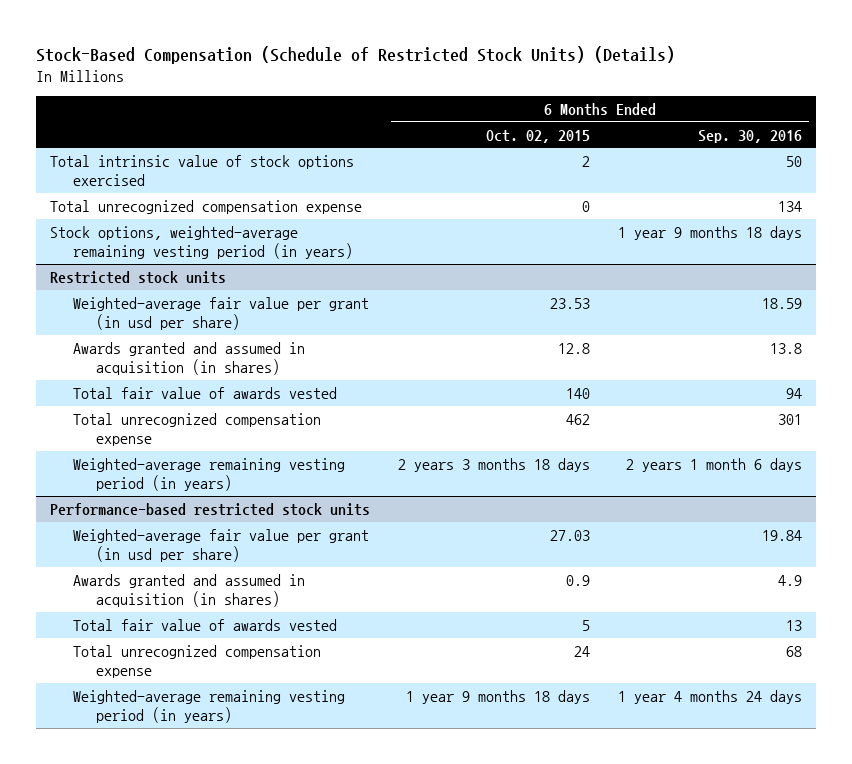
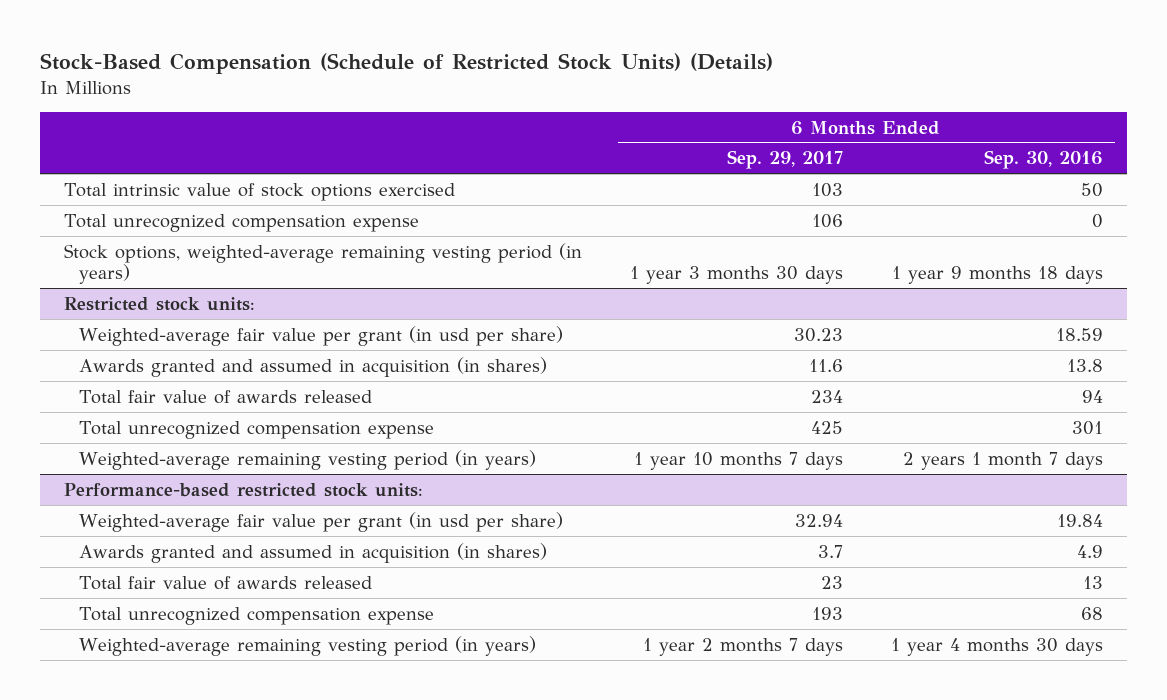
[486,129,591,143] Oct. 02, 2015 -> none
none -> [726,150,843,170] Sep. 29, 2017
[778,200,803,212] 134 -> [1091,213,1103,228] 0
[50,270,227,284] Restricted stock units -> [63,296,255,311] Restricted stock units:
[73,386,338,399] Total fair value of awards vested -> [78,389,372,404] Total fair value of awards released
[626,457,803,472] 2 years 1 month 6 days -> [902,451,1103,470] 2 years 1 month 7 days
[50,502,371,516] Performance-based restricted stock units -> [63,482,423,497] Performance-based restricted stock units:
[73,618,338,631] Total fair value of awards vested -> [78,575,372,590] Total fair value of awards released
[618,689,803,704] 1 year 4 months 24 days -> [890,637,1103,656] 1 year 4 months 30 days

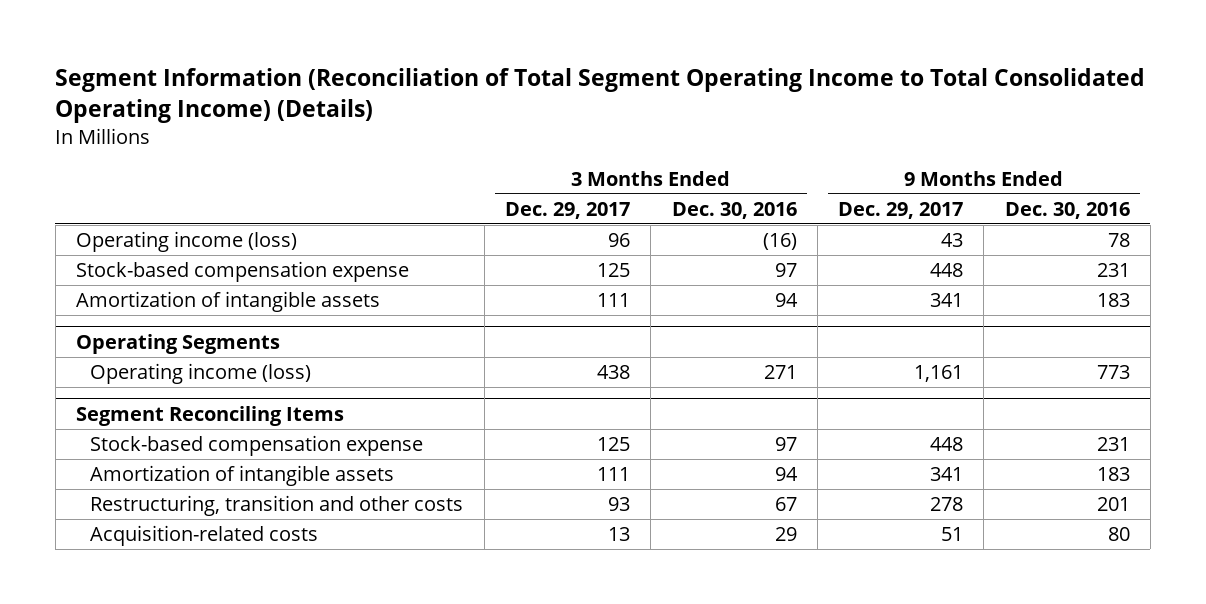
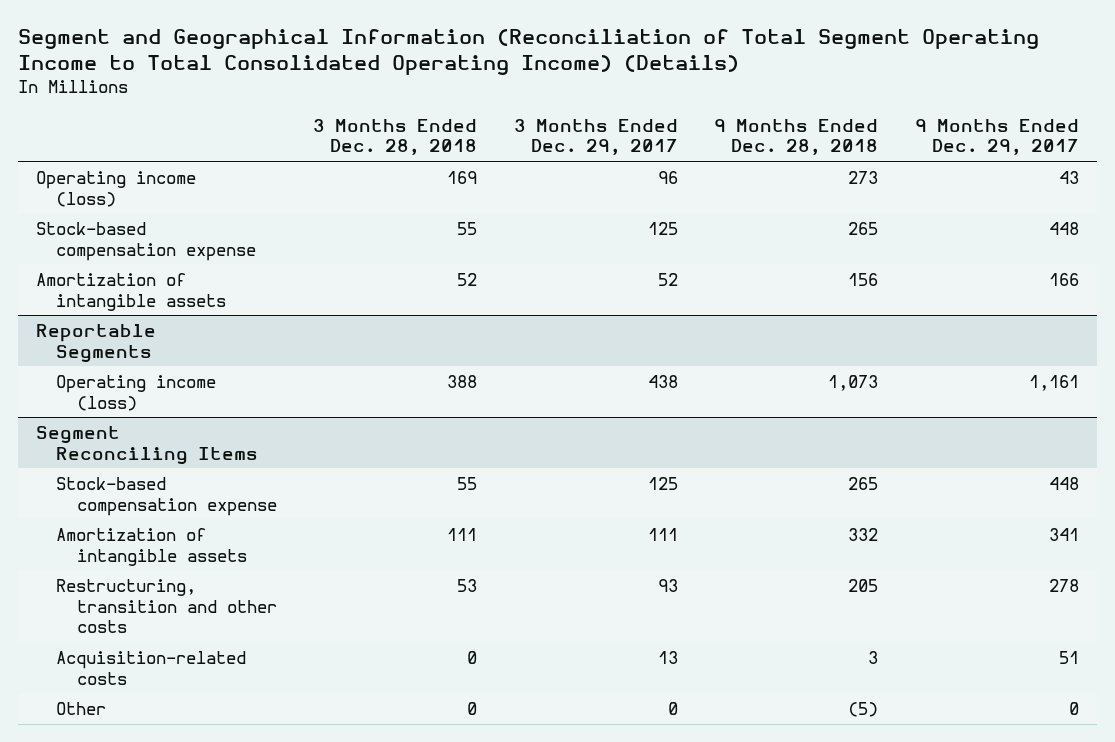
[55,68,1146,123] Segment Information (Reconciliation of Total Segment Operating Income to Total Consolidated Operating Income) (Details) -> [17,29,1039,76] Segment and Geographical Information (Reconciliation of Total Segment Operating Income to Total Consolidated Operating Income) (Details)
[671,201,797,219] Dec. 30, 2016 -> none
[1004,201,1130,219] Dec. 30, 2016 -> none
none -> [313,118,478,156] 3 Months Ended Dec. 28, 2018
none -> [714,118,879,156] 9 Months Ended Dec. 28, 2018
[596,293,630,308] 111 -> [657,272,678,286] 52
[930,293,964,308] 341 -> [1048,272,1079,286] 166
[75,333,280,354] Operating Segments -> [36,323,157,363] Reportable Segments
none -> [56,701,107,715] Other

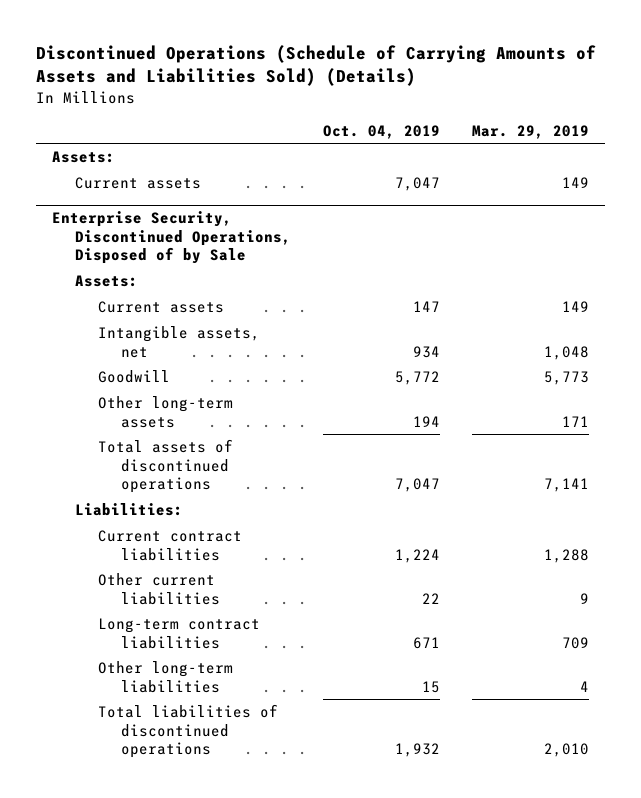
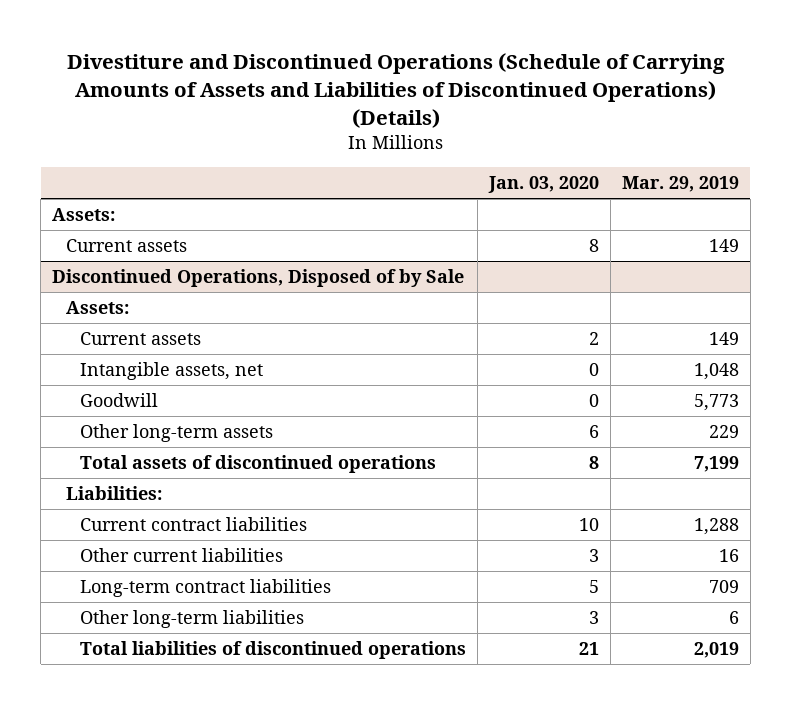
[36,45,597,87] Discontinued Operations (Schedule of Carrying Amounts of Assets and Liabilities Sold) (Details) -> [66,52,725,128] Divestiture and Discontinued Operations (Schedule of Carrying Amounts of Assets and Liabilities of Discontinued Operations) (Details)
[322,124,440,139] Oct. 04, 2019 -> none
none -> [488,176,600,194] Jan. 03, 2020
[52,211,292,265] Enterprise Security, Discontinued Operations, Disposed of by Sale -> [52,269,465,288] Discontinued Operations, Disposed of by Sale
[561,415,589,427] 171 -> [708,425,739,439] 229
[543,478,589,493] 7,141 -> [693,456,739,473] 7,199
[579,592,589,604] 9 -> [718,549,739,563] 16
[579,680,589,692] 4 -> [728,611,739,625] 6
[543,743,589,758] 2,010 -> [693,642,739,659] 2,019

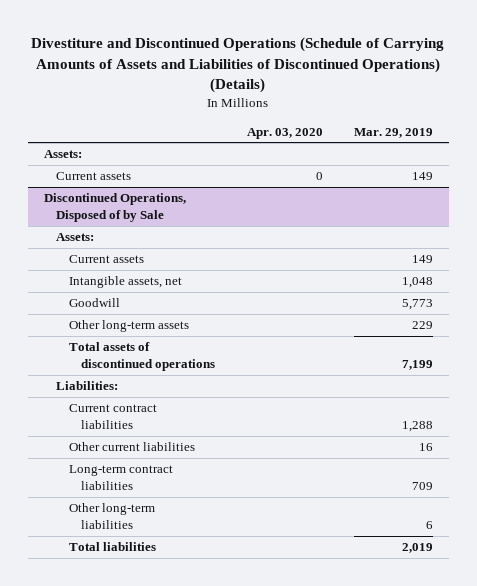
[488,176,600,194] Jan. 03, 2020 -> none
none -> [246,127,323,139] Apr. 03, 2020
[80,641,467,660] Total liabilities of discontinued operations -> [68,542,156,552] Total liabilities

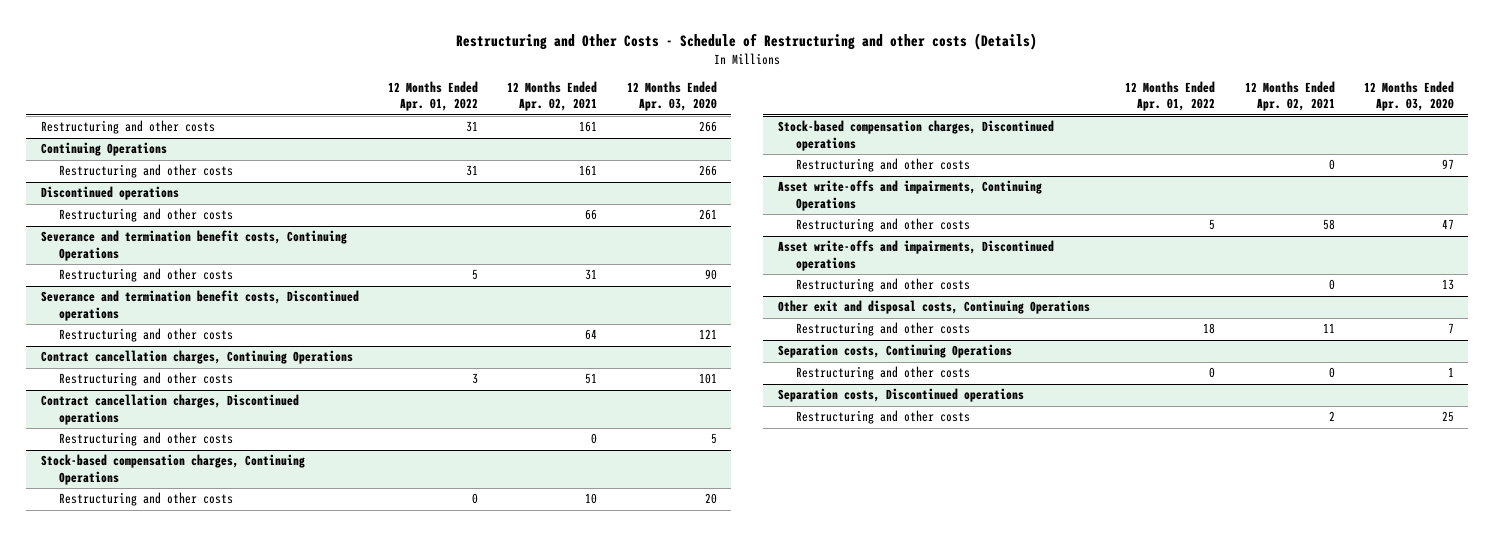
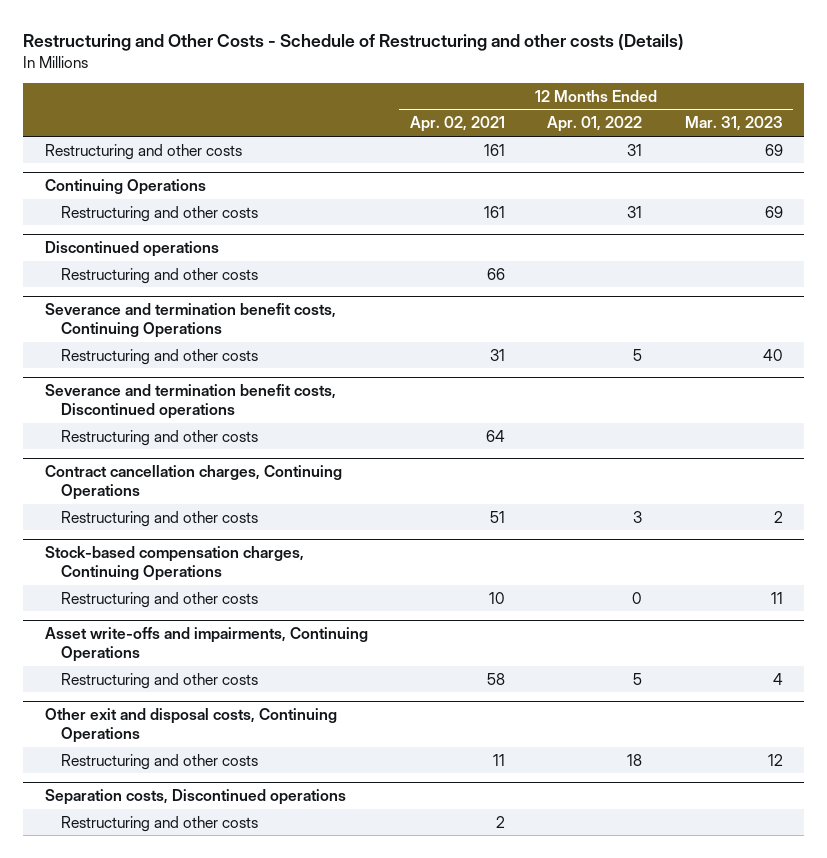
[626,80,717,112] 12 Months Ended Apr. 03, 2020 -> none
none -> [684,116,783,132] Mar. 31, 2023
[40,394,299,425] Contract cancellation charges, Discontinued operations -> none
[59,432,234,447] Restructuring and other costs -> none
[778,120,1055,151] Stock-based compensation charges, Discontinued operations -> none
[796,158,971,173] Restructuring and other costs -> none
[778,240,1055,271] Asset write-offs and impairments, Discontinued operations -> none
[796,278,971,293] Restructuring and other costs -> none
[778,344,1013,359] Separation costs, Continuing Operations -> none
[796,366,971,381] Restructuring and other costs -> none

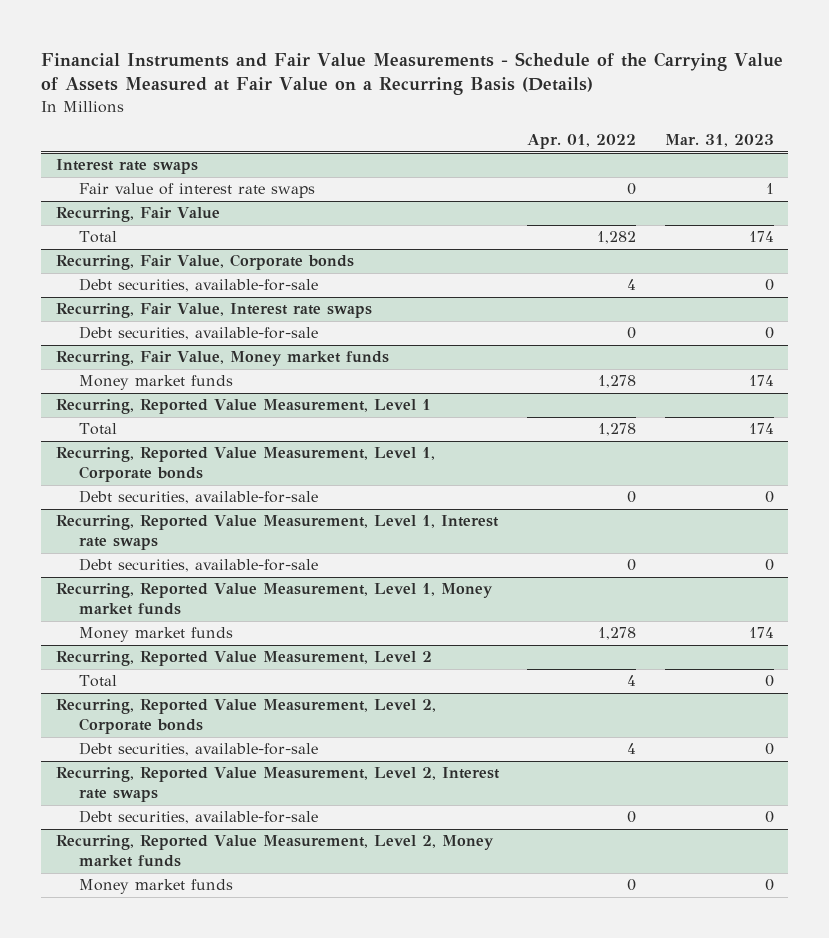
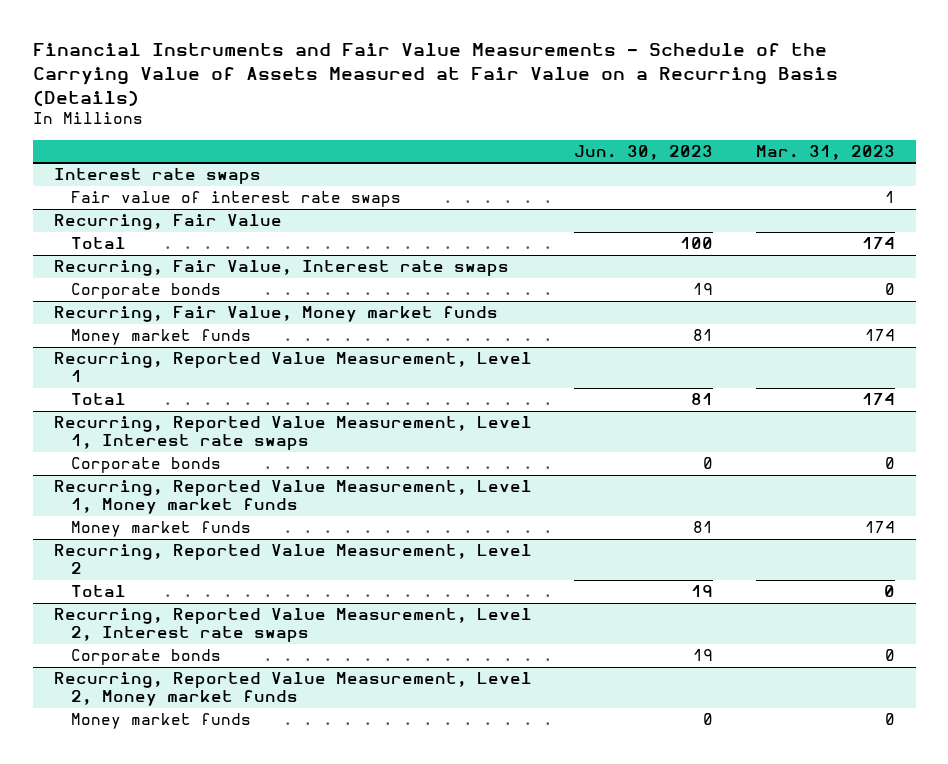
[527,134,637,150] Apr. 01, 2022 -> none
none -> [574,144,714,160] Jun. 30, 2023
[55,254,354,271] Recurring, Fair Value, Corporate bonds -> none
[78,278,318,293] Debt securities, available-for-sale -> none
[78,326,318,341] Debt securities, available-for-sale -> [71,283,222,300] Corporate bonds
[55,447,435,483] Recurring, Reported Value Measurement, Level 1, Corporate bonds -> none
[78,490,318,505] Debt securities, available-for-sale -> none
[78,558,318,573] Debt securities, available-for-sale -> [71,457,222,474] Corporate bonds
[55,699,436,735] Recurring, Reported Value Measurement, Level 2, Corporate bonds -> none
[78,742,318,757] Debt securities, available-for-sale -> none
[78,810,318,825] Debt securities, available-for-sale -> [71,649,222,666] Corporate bonds

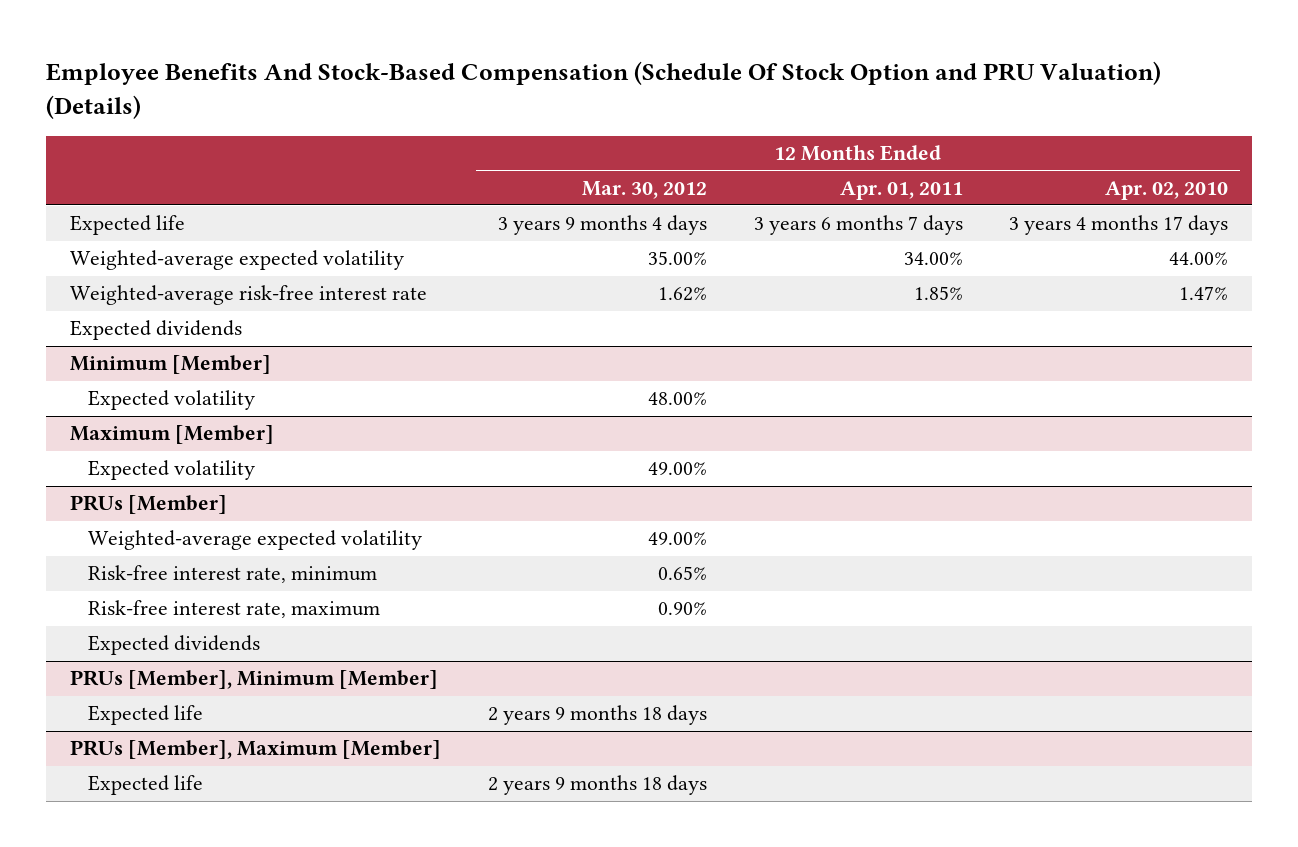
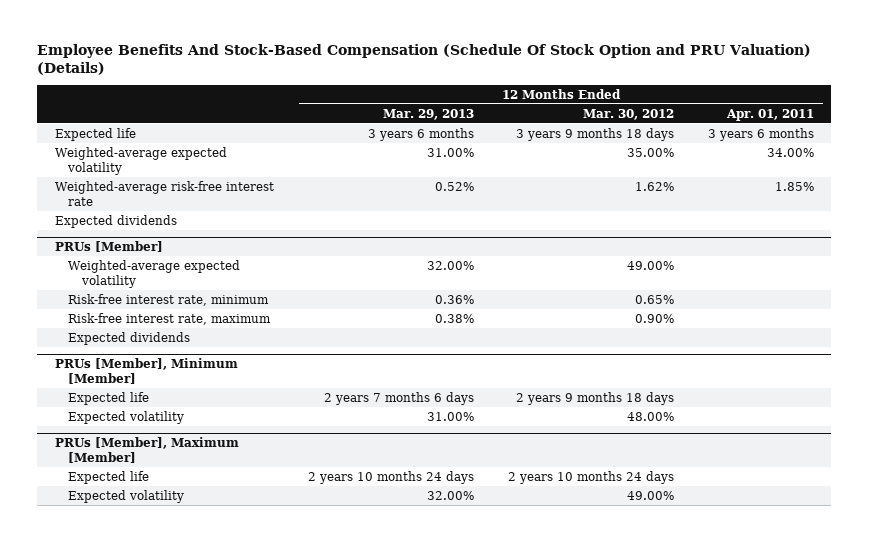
[1105,180,1229,200] Apr. 02, 2010 -> none
none -> [382,108,474,120] Mar. 29, 2013
[497,215,707,236] 3 years 9 months 4 days -> [515,127,674,141] 3 years 9 months 18 days
[753,215,963,236] 3 years 6 months 7 days -> [708,127,815,141] 3 years 6 months
[69,355,271,375] Minimum [Member] -> none
[87,390,255,411] Expected volatility -> none
[69,425,274,445] Maximum [Member] -> none
[87,460,255,481] Expected volatility -> none
none -> [68,410,185,424] Expected volatility
[487,775,707,796] 2 years 9 months 18 days -> [507,470,674,484] 2 years 10 months 24 days
none -> [68,489,185,503] Expected volatility

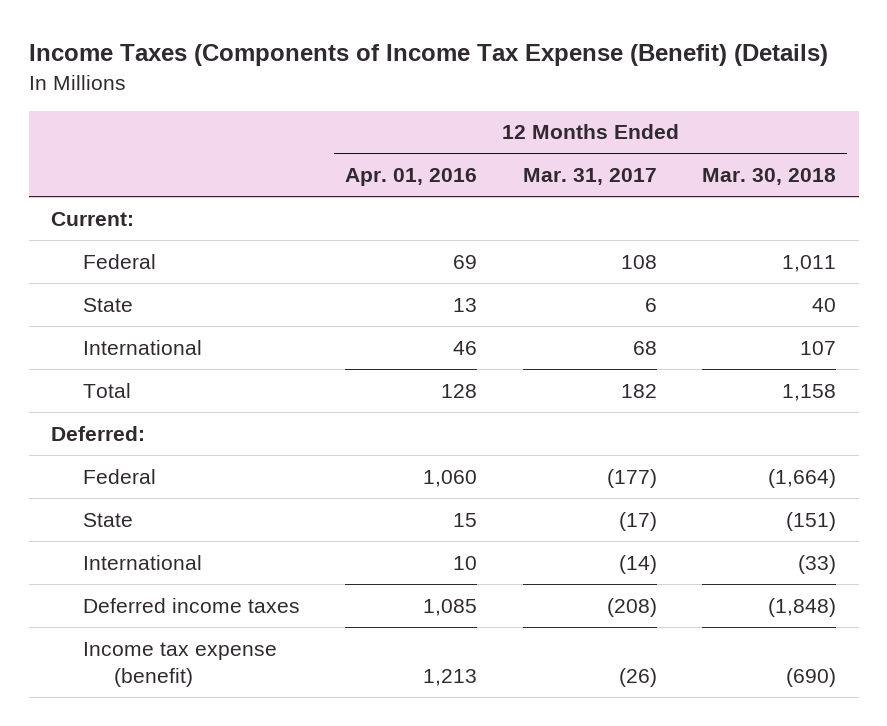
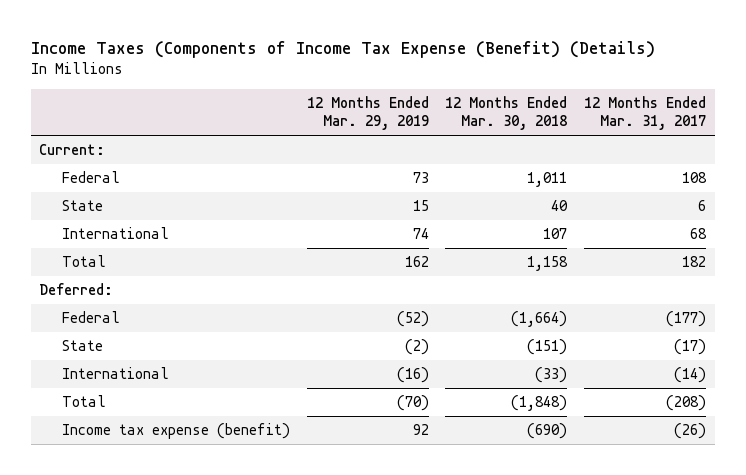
[345,168,478,187] Apr. 01, 2016 -> none
none -> [306,96,429,131] 12 Months Ended Mar. 29, 2019
[82,597,300,613] Deferred income taxes -> [61,395,106,408] Total

